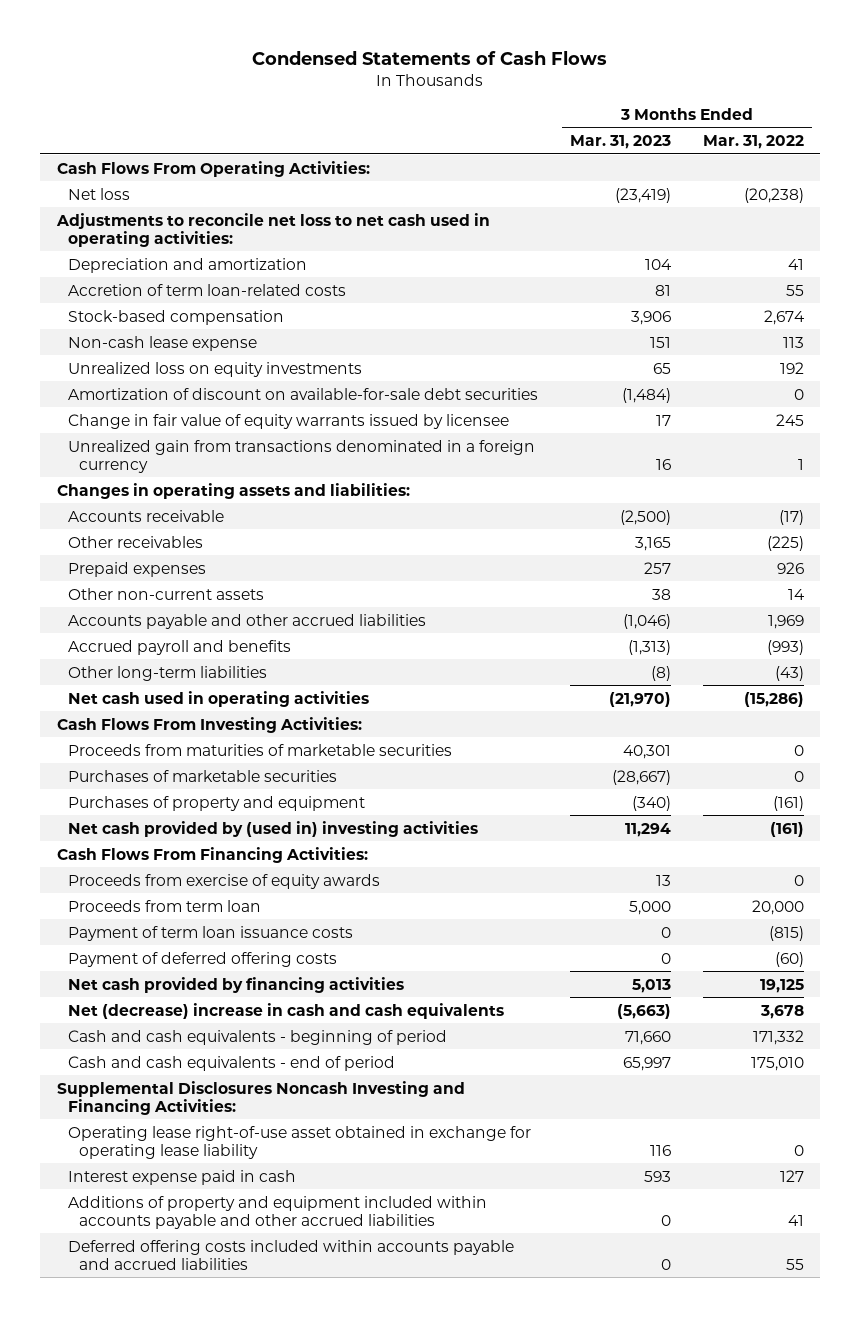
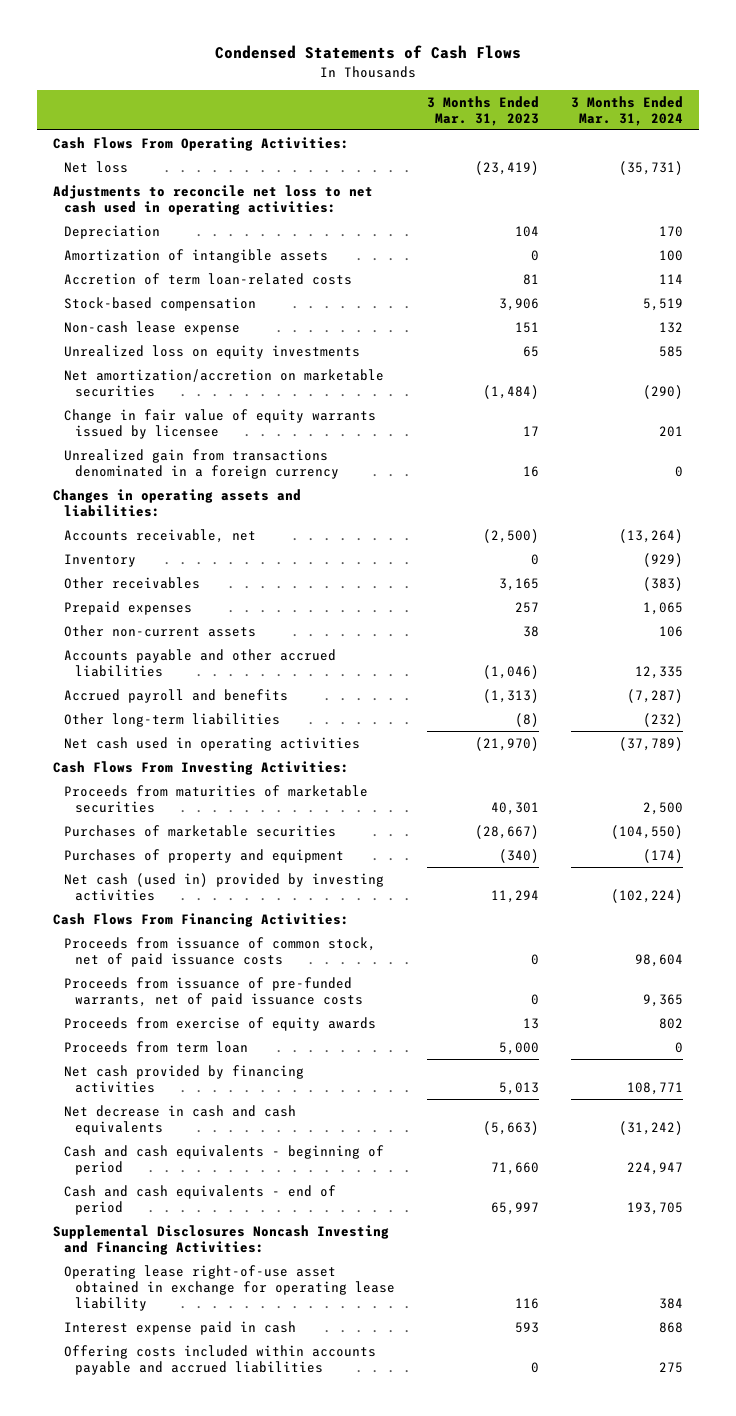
[703,135,805,150] Mar. 31, 2022 -> none
none -> [570,95,683,126] 3 Months Ended Mar. 31, 2024
[67,257,307,273] Depreciation and amortization -> none
none -> [64,224,161,239] Depreciation
none -> [64,248,329,263] Amortization of intangible assets
[67,387,538,400] Amortization of discount on available-for-sale debt securities -> [64,368,385,397] Net amortization/accretion on marketable securities
[67,509,224,522] Accounts receivable -> [64,528,257,543] Accounts receivable, net
none -> [64,553,137,567] Inventory
[67,820,478,837] Net cash provided by (used in) investing activities -> [64,872,385,901] Net cash (used in) provided by investing activities
none -> [64,936,377,967] Proceeds from issuance of common stock, net of paid issuance costs
none -> [64,976,363,1007] Proceeds from issuance of pre-funded warrants, net of paid issuance costs
[67,925,353,941] Payment of term loan issuance costs -> none
[67,951,337,967] Payment of deferred offering costs -> none
[67,1002,504,1019] Net (decrease) increase in cash and cash equivalents -> [64,1104,297,1135] Net decrease in cash and cash equivalents
[67,1195,487,1229] Additions of property and equipment included within accounts payable and other accrued liabilities -> none
[67,1239,514,1270] Deferred offering costs included within accounts payable and accrued liabilities -> [64,1344,377,1375] Offering costs included within accounts payable and accrued liabilities

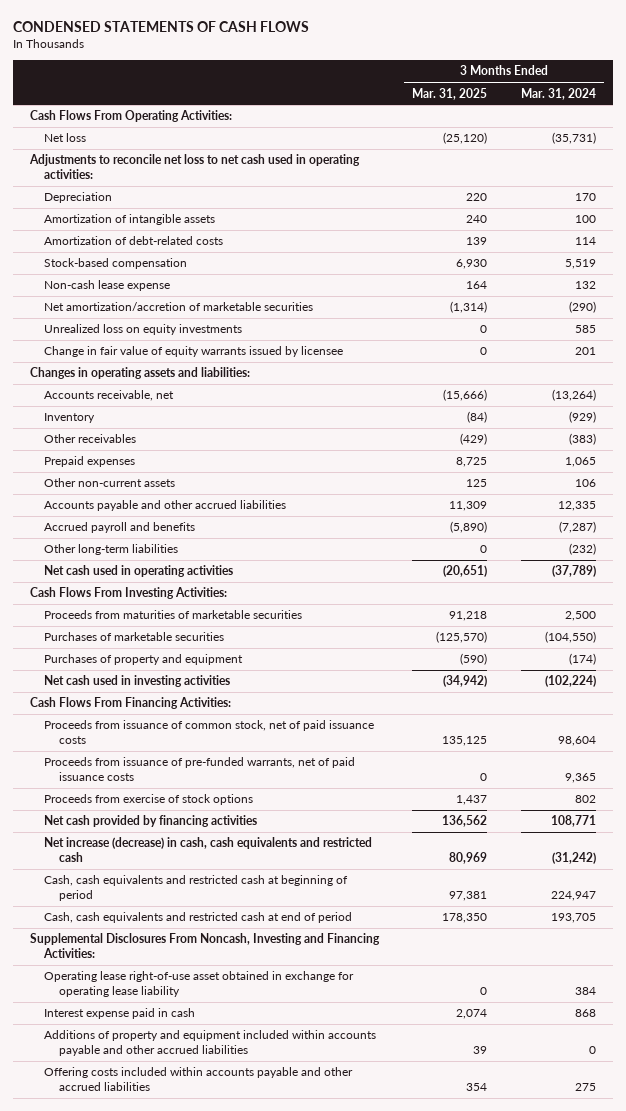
[214,45,521,60] Condensed Statements of Cash Flows -> [13,20,310,32] CONDENSED STATEMENTS OF CASH FLOWS
[426,95,539,126] 3 Months Ended Mar. 31, 2023 -> none
none -> [412,87,488,100] Mar. 31, 2025
[64,272,353,285] Accretion of term loan-related costs -> [44,236,224,246] Amortization of debt-related costs
none -> [44,302,314,312] Net amortization/accretion of marketable securities
[64,368,385,397] Net amortization/accretion on marketable securities -> none
[64,448,339,479] Unrealized gain from transactions denominated in a foreign currency -> none
[64,872,385,901] Net cash (used in) provided by investing activities -> [44,675,231,688] Net cash used in investing activities
[64,1040,249,1053] Proceeds from term loan -> none
[64,1016,377,1031] Proceeds from exercise of equity awards -> [44,794,254,806] Proceeds from exercise of stock options
[64,1104,297,1135] Net decrease in cash and cash equivalents -> [44,837,373,863] Net increase (decrease) in cash, cash equivalents and restricted cash
[64,1144,385,1175] Cash and cash equivalents - beginning of period -> [44,875,349,902] Cash, cash equivalents and restricted cash at beginning of period
[64,1184,337,1215] Cash and cash equivalents - end of period -> [44,912,353,924] Cash, cash equivalents and restricted cash at end of period
[53,1224,390,1255] Supplemental Disclosures Noncash Investing and Financing Activities: -> [29,933,380,959] Supplemental Disclosures From Noncash, Investing and Financing Activities:
none -> [44,1030,377,1057] Additions of property and equipment included within accounts payable and other accrued liabilities
[64,1344,377,1375] Offering costs included within accounts payable and accrued liabilities -> [44,1067,354,1092] Offering costs included within accounts payable and other accrued liabilities

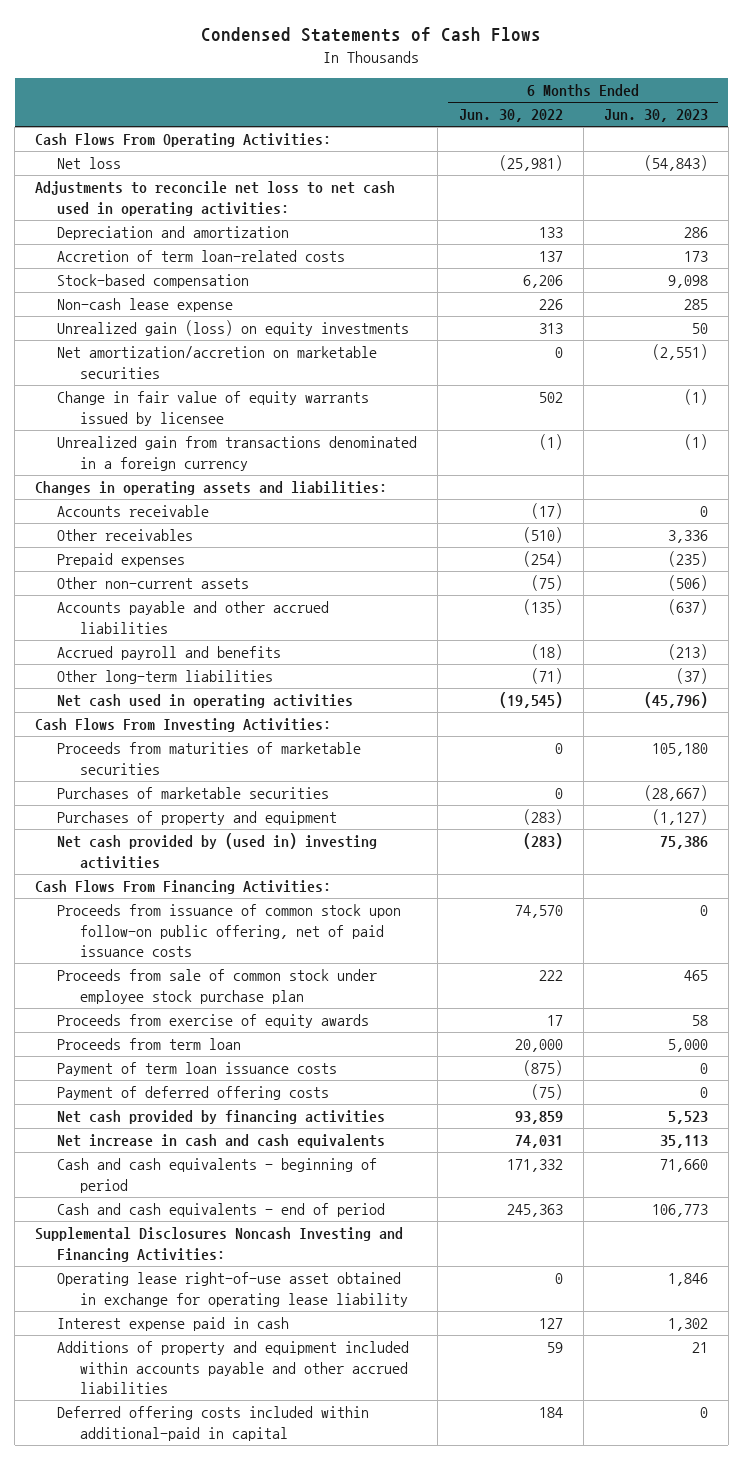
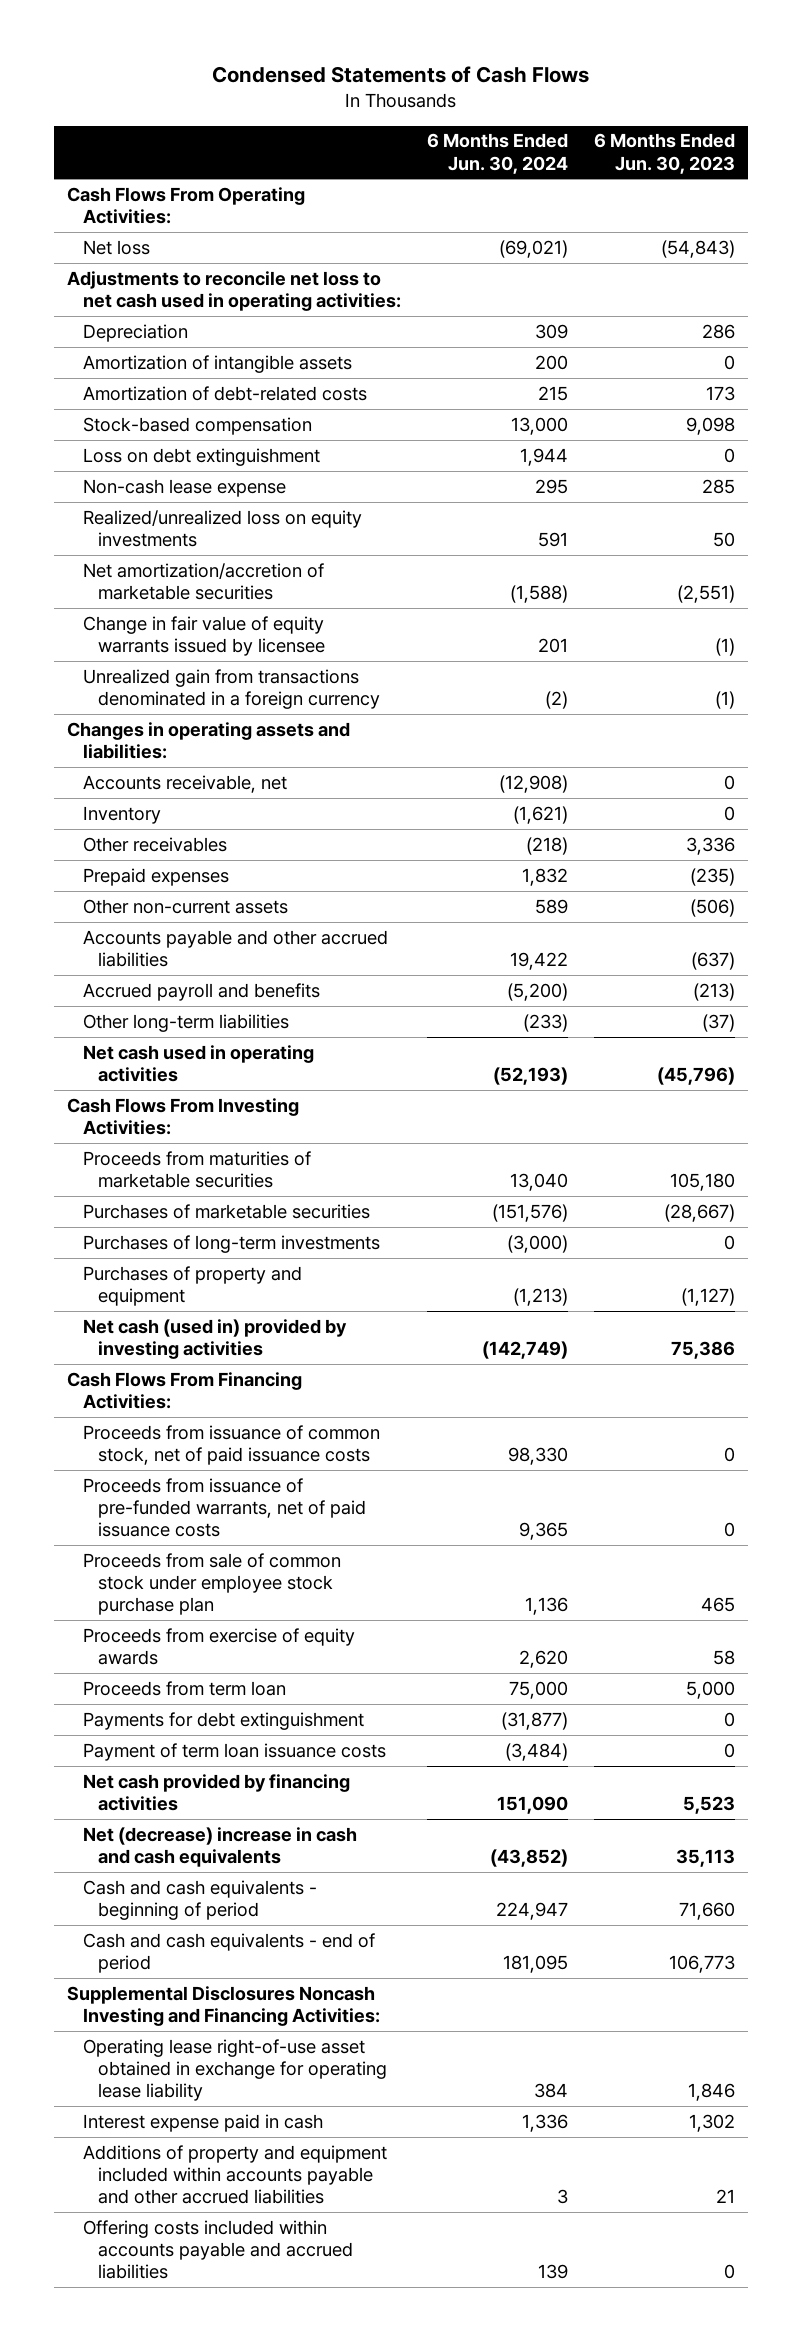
[458,109,563,123] Jun. 30, 2022 -> none
none -> [426,133,568,174] 6 Months Ended Jun. 30, 2024
[57,226,290,241] Depreciation and amortization -> [82,323,188,342] Depreciation
none -> [82,354,352,373] Amortization of intangible assets
[57,250,346,263] Accretion of term loan-related costs -> [82,385,367,401] Amortization of debt-related costs
none -> [82,447,320,466] Loss on debt extinguishment
[57,320,410,337] Unrealized gain (loss) on equity investments -> [82,509,362,548] Realized/unrealized loss on equity investments
[57,346,378,379] Net amortization/accretion on marketable securities -> [82,562,324,601] Net amortization/accretion of marketable securities
[57,505,210,518] Accounts receivable -> [82,774,287,793] Accounts receivable, net
none -> [82,805,161,824] Inventory
none -> [82,1234,380,1253] Purchases of long-term investments
[57,833,378,869] Net cash provided by (used in) investing activities -> [82,1318,347,1360] Net cash (used in) provided by investing activities
[57,904,402,957] Proceeds from issuance of common stock upon follow-on public offering, net of paid issuance costs -> [82,1424,380,1466] Proceeds from issuance of common stock, net of paid issuance costs
none -> [82,1477,367,1538] Proceeds from issuance of pre-funded warrants, net of paid issuance costs
none -> [82,1711,364,1730] Payments for debt extinguishment
[57,1086,330,1101] Payment of deferred offering costs -> none
[57,1134,386,1149] Net increase in cash and cash equivalents -> [82,1826,357,1868] Net (decrease) increase in cash and cash equivalents
[57,1406,370,1441] Deferred offering costs included within additional-paid in capital -> none
none -> [82,2219,354,2280] Offering costs included within accounts payable and accrued liabilities

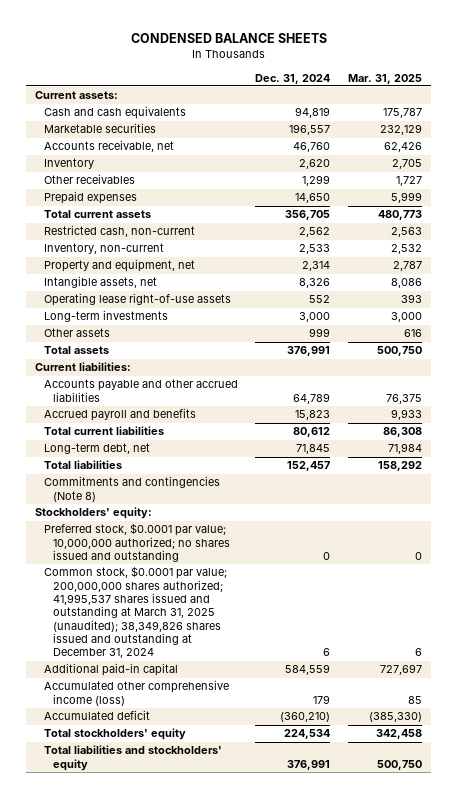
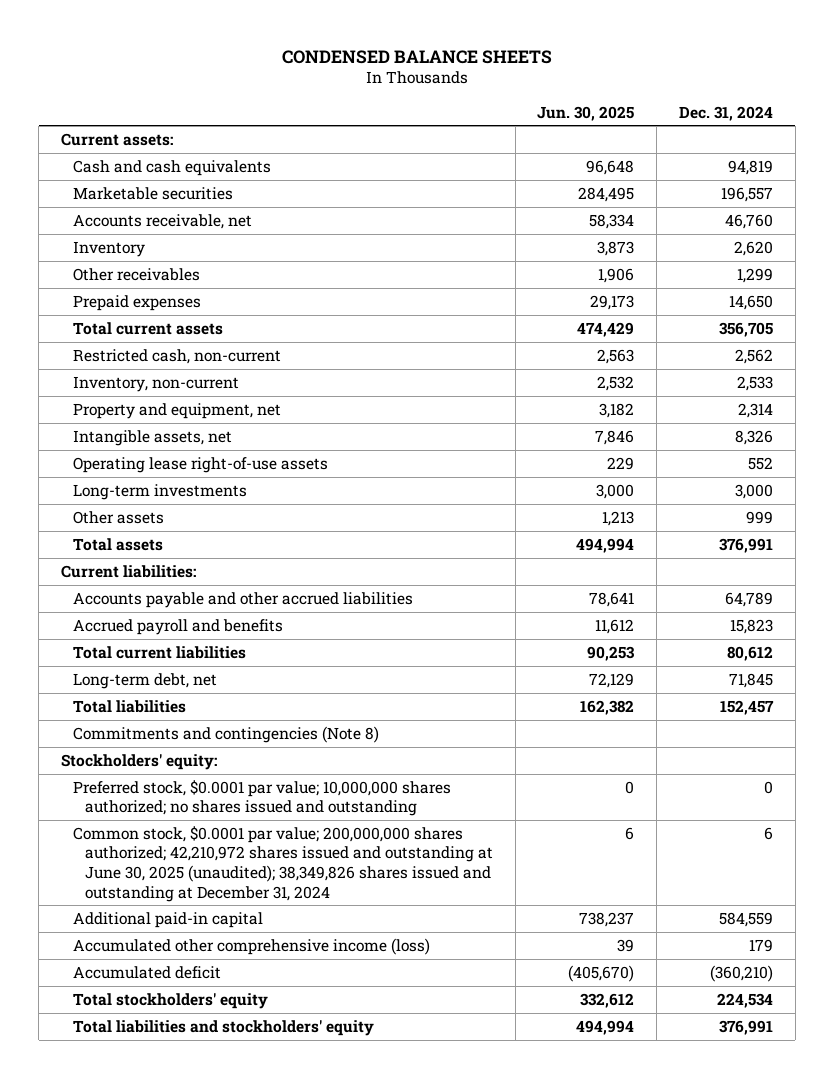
[348,73,423,84] Mar. 31, 2025 -> none
none -> [537,105,635,121] Jun. 30, 2025
[43,523,230,563] Preferred stock, $0.0001 par value; 10,000,000 authorized; no shares issued and outstanding -> [73,779,452,817] Preferred stock, $0.0001 par value; 10,000,000 shares authorized; no shares issued and outstanding
[43,566,227,659] Common stock, $0.0001 par value; 200,000,000 shares authorized; 41,995,537 shares issued and outstanding at March 31, 2025 (unaudited); 38,349,826 shares issued and outstanding at December 31, 2024 -> [73,825,493,902] Common stock, $0.0001 par value; 200,000,000 shares authorized; 42,210,972 shares issued and outstanding at June 30, 2025 (unaudited); 38,349,826 shares issued and outstanding at December 31, 2024

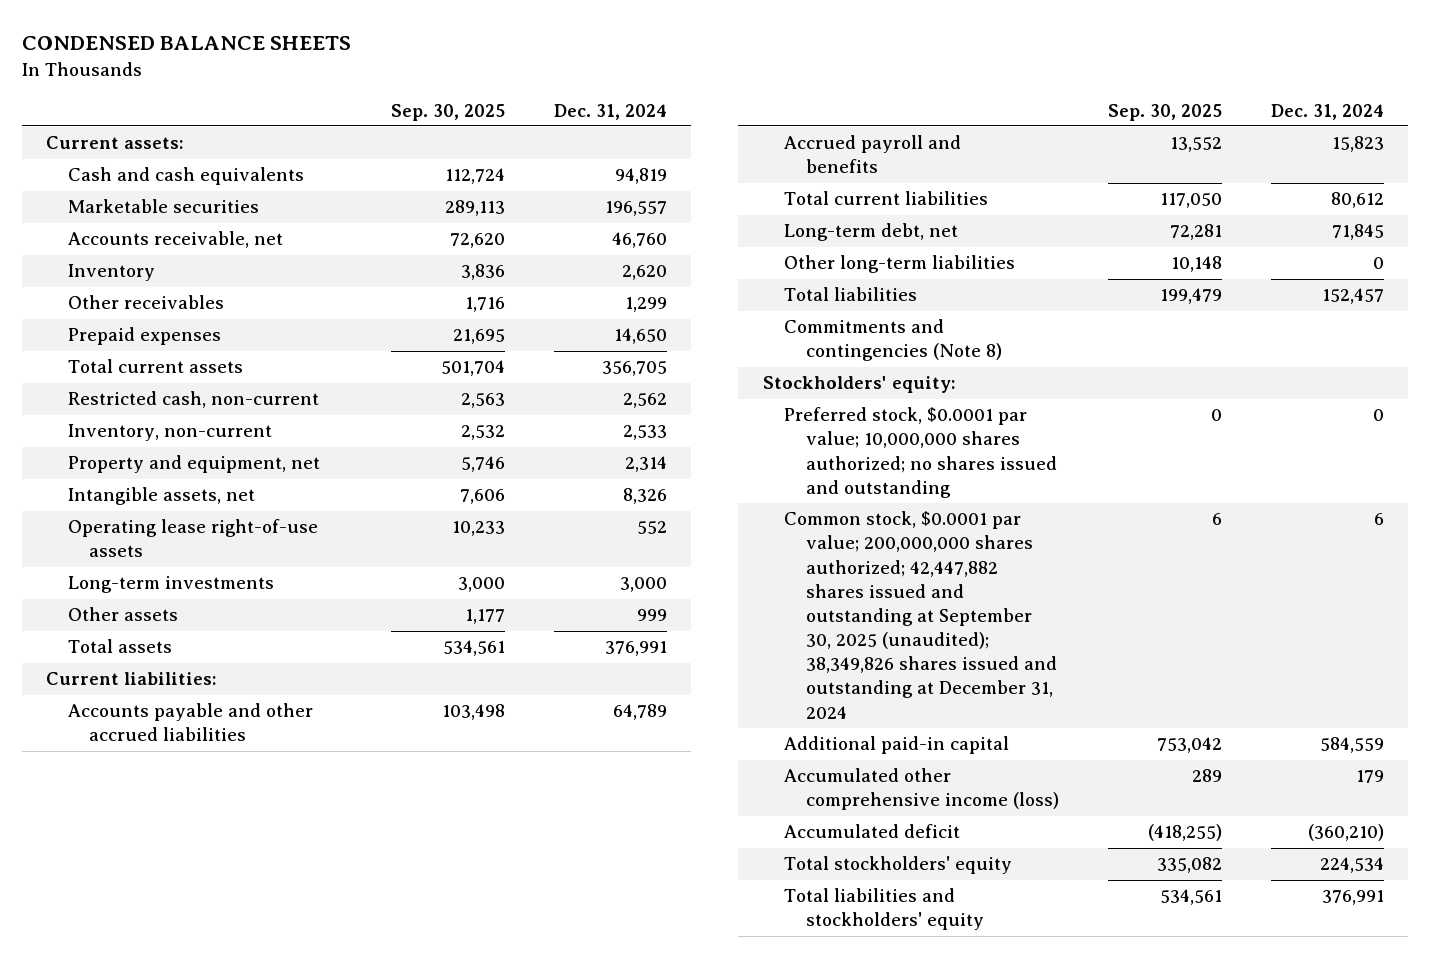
[537,105,635,121] Jun. 30, 2025 -> none
none -> [391,103,506,121] Sep. 30, 2025
none -> [784,255,1016,274] Other long-term liabilities
[73,825,493,902] Common stock, $0.0001 par value; 200,000,000 shares authorized; 42,210,972 shares issued and outstanding at June 30, 2025 (unaudited); 38,349,826 shares issued and outstanding at December 31, 2024 -> [784,511,1057,719] Common stock, $0.0001 par value; 200,000,000 shares authorized; 42,447,882 shares issued and outstanding at September 30, 2025 (unaudited); 38,349,826 shares issued and outstanding at December 31, 2024

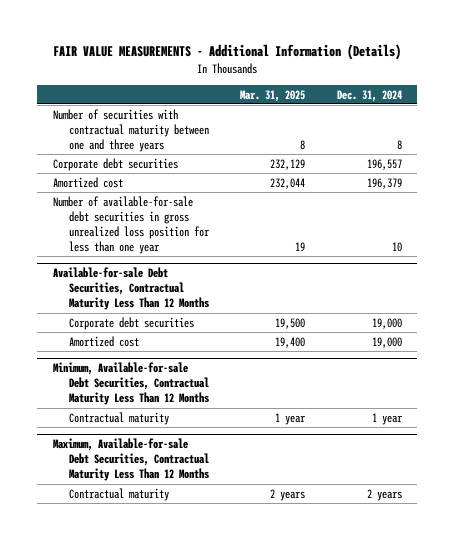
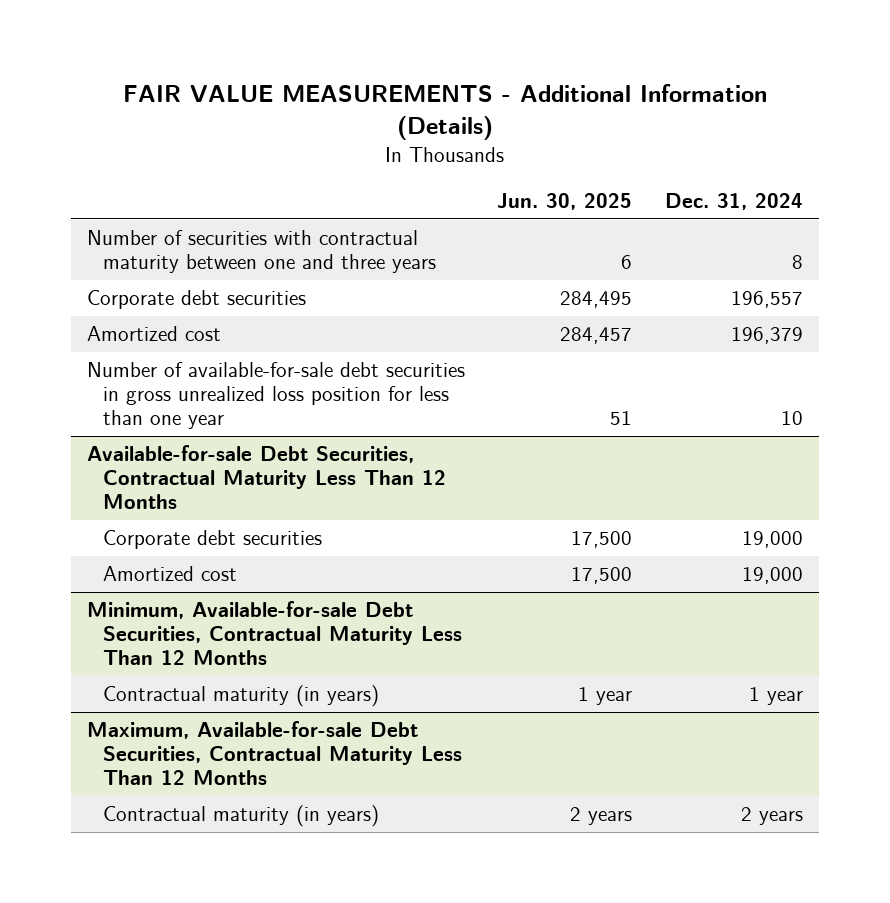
[240,89,306,102] Mar. 31, 2025 -> none
none -> [497,192,633,210] Jun. 30, 2025
[69,411,170,425] Contractual maturity -> [102,685,379,708] Contractual maturity (in years)
[69,487,170,501] Contractual maturity -> [102,805,379,828] Contractual maturity (in years)

